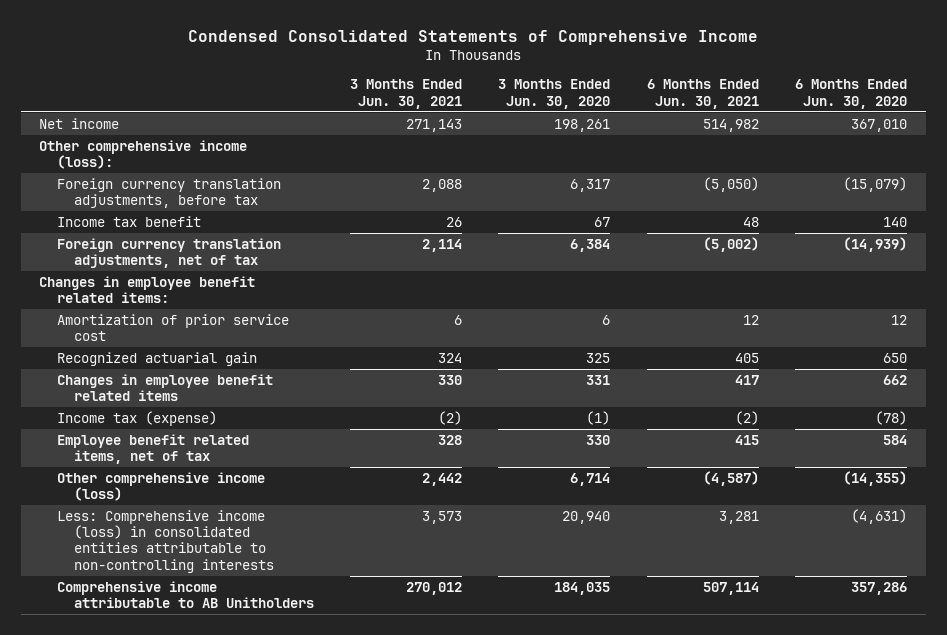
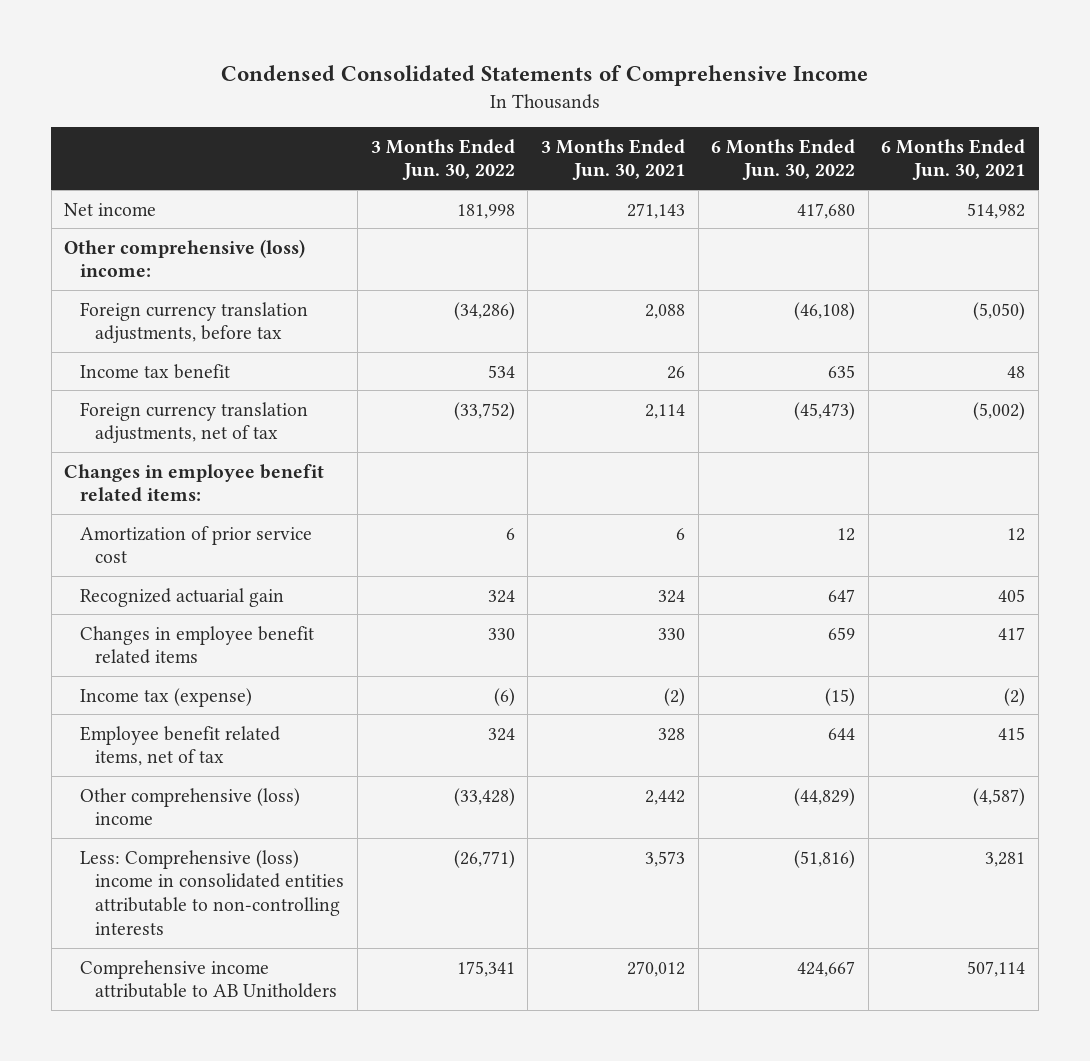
[498,79,611,109] 3 Months Ended Jun. 30, 2020 -> none
[795,79,908,109] 6 Months Ended Jun. 30, 2020 -> none
none -> [370,138,515,181] 3 Months Ended Jun. 30, 2022
none -> [711,138,856,181] 6 Months Ended Jun. 30, 2022
[39,139,248,170] Other comprehensive income (loss): -> [64,238,306,278] Other comprehensive (loss) income:
[56,471,265,502] Other comprehensive income (loss) -> [79,787,300,826] Other comprehensive (loss) income
[56,509,274,573] Less: Comprehensive income (loss) in consolidated entities attributable to non-controlling interests -> [79,849,345,936] Less: Comprehensive (loss) income in consolidated entities attributable to non-controlling interests

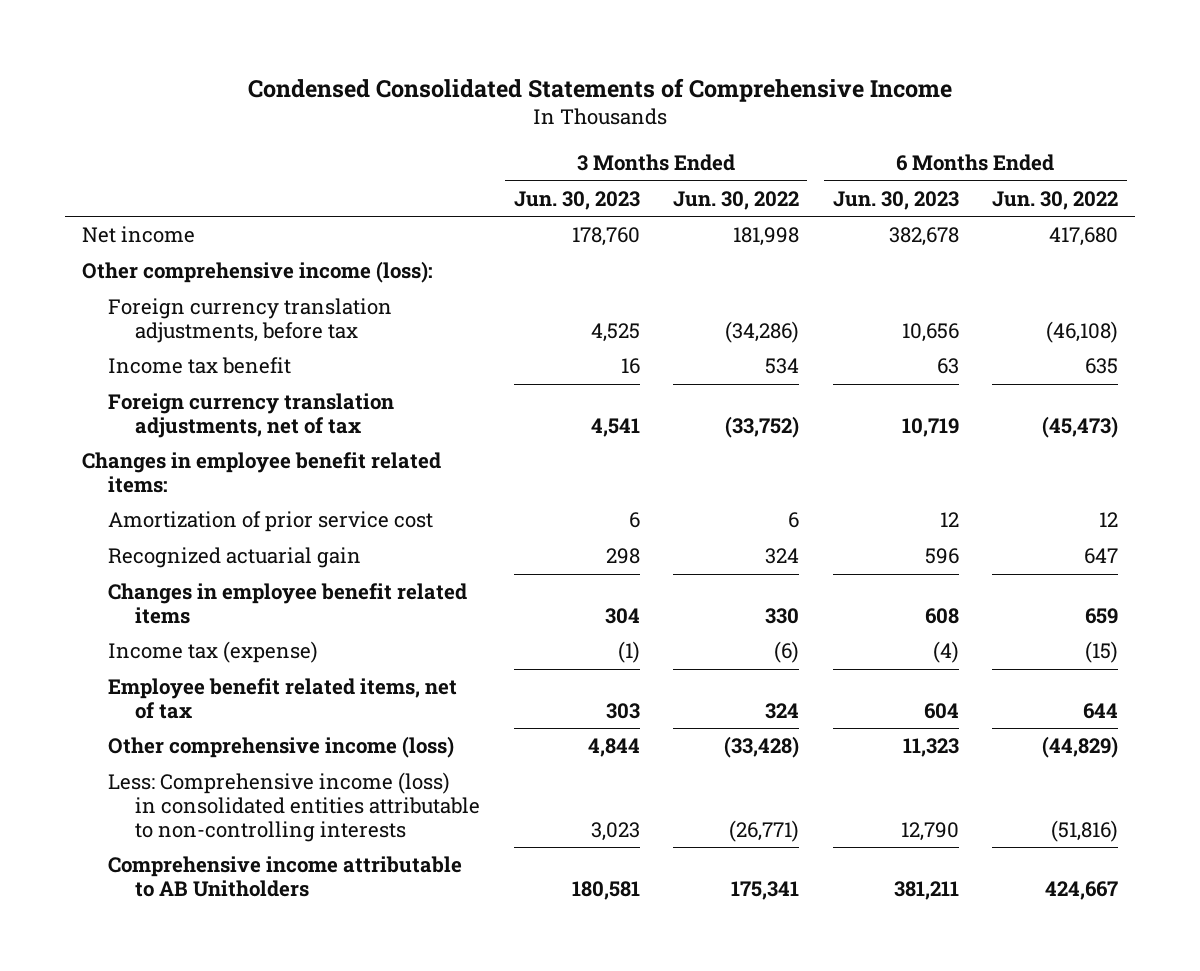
[540,138,685,181] 3 Months Ended Jun. 30, 2021 -> none
[881,138,1026,181] 6 Months Ended Jun. 30, 2021 -> none
none -> [513,190,640,210] Jun. 30, 2023
none -> [832,190,959,210] Jun. 30, 2023
[64,238,306,278] Other comprehensive (loss) income: -> [81,261,433,284] Other comprehensive income (loss):
[79,787,300,826] Other comprehensive (loss) income -> [108,736,455,759] Other comprehensive income (loss)
[79,849,345,936] Less: Comprehensive (loss) income in consolidated entities attributable to non-controlling interests -> [108,772,480,842] Less: Comprehensive income (loss) in consolidated entities attributable to non-controlling interests

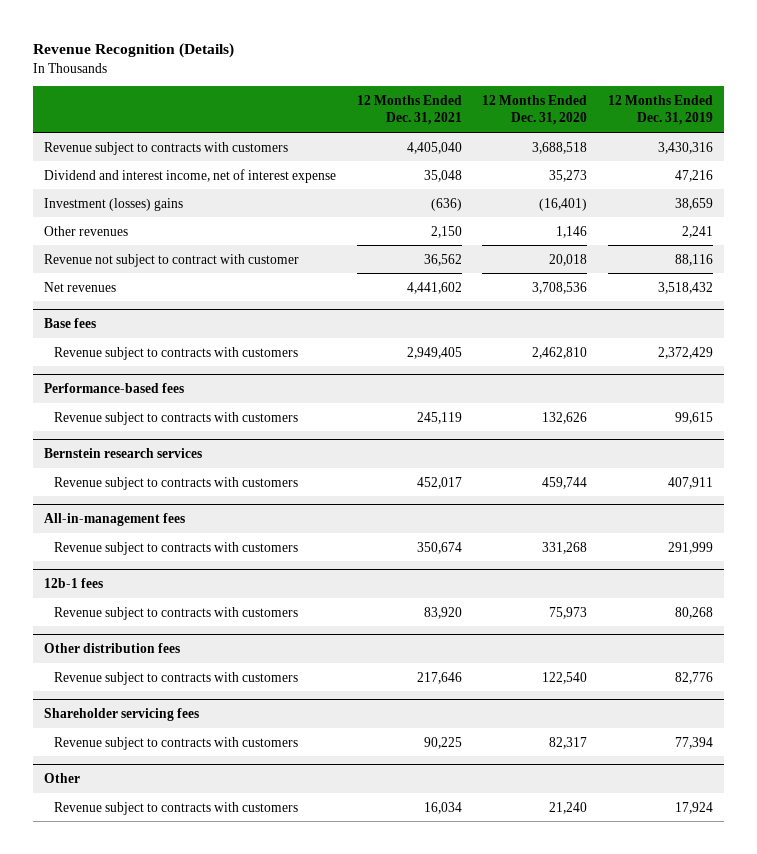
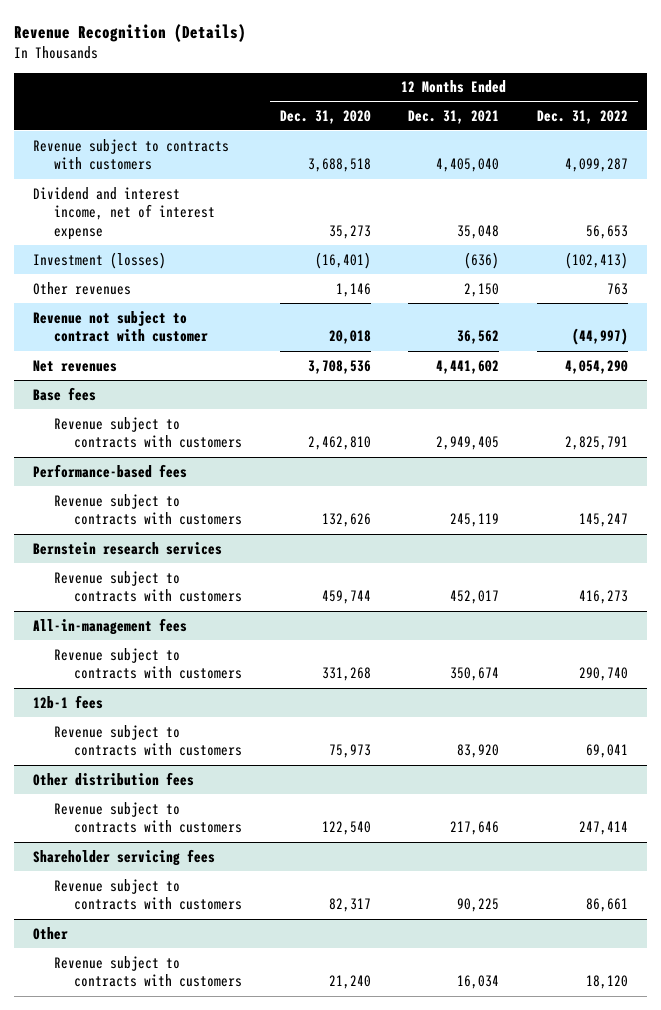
[608,94,714,126] 12 Months Ended Dec. 31, 2019 -> none
none -> [537,109,629,124] Dec. 31, 2022
[43,197,183,211] Investment (losses) gains -> [33,251,167,269] Investment (losses)

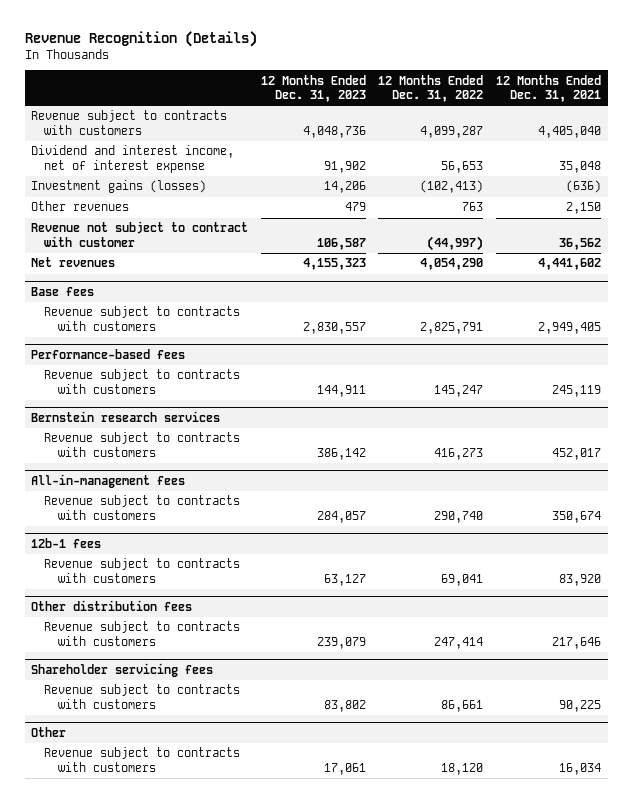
[279,109,371,124] Dec. 31, 2020 -> none
none -> [260,74,366,102] 12 Months Ended Dec. 31, 2023
[33,251,167,269] Investment (losses) -> [30,180,206,194] Investment gains (losses)

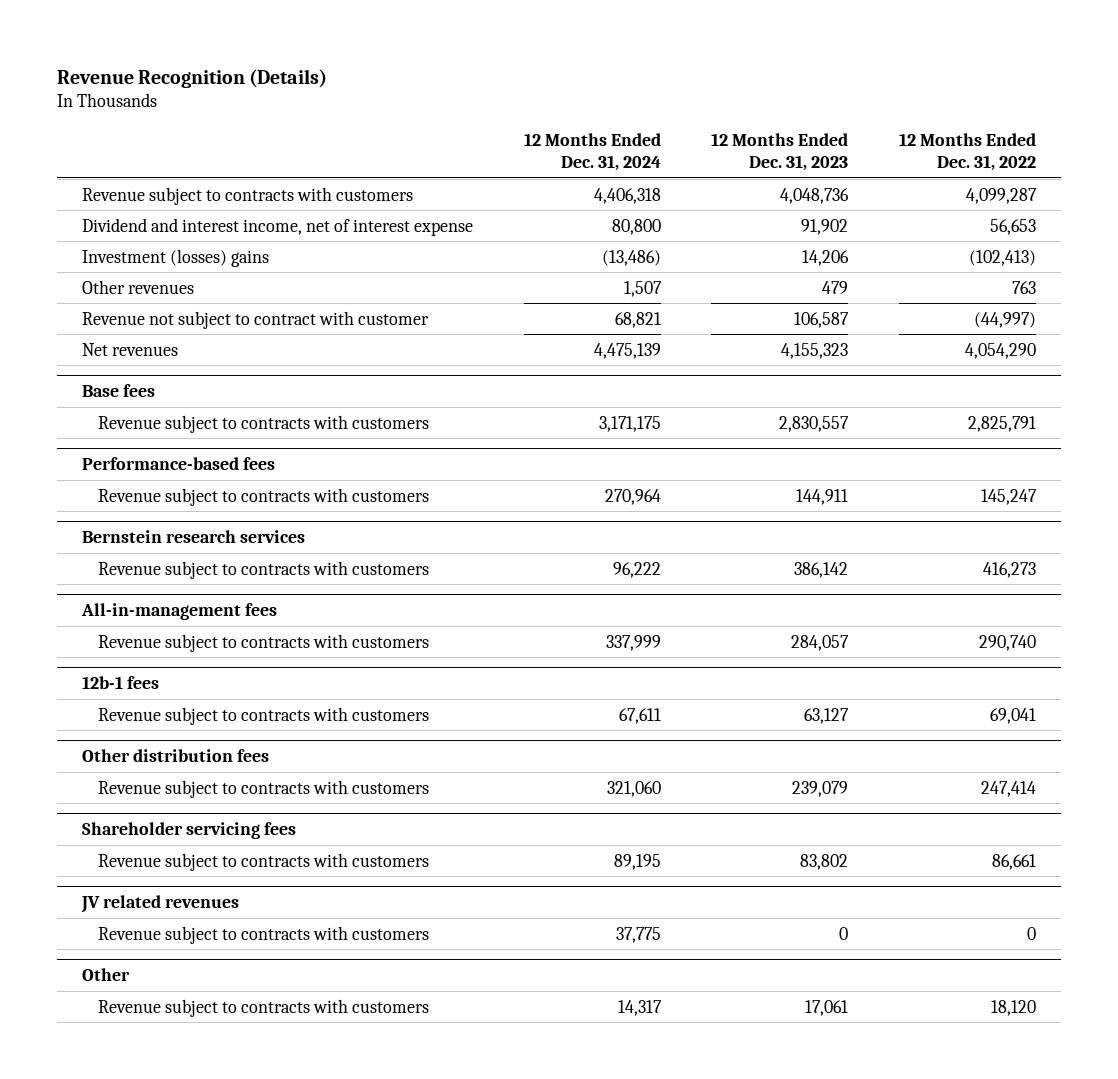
[496,74,602,102] 12 Months Ended Dec. 31, 2021 -> none
none -> [523,133,661,171] 12 Months Ended Dec. 31, 2024
[30,180,206,194] Investment gains (losses) -> [81,248,269,267] Investment (losses) gains
none -> [80,895,239,914] JV related revenues
none -> [97,925,429,944] Revenue subject to contracts with customers

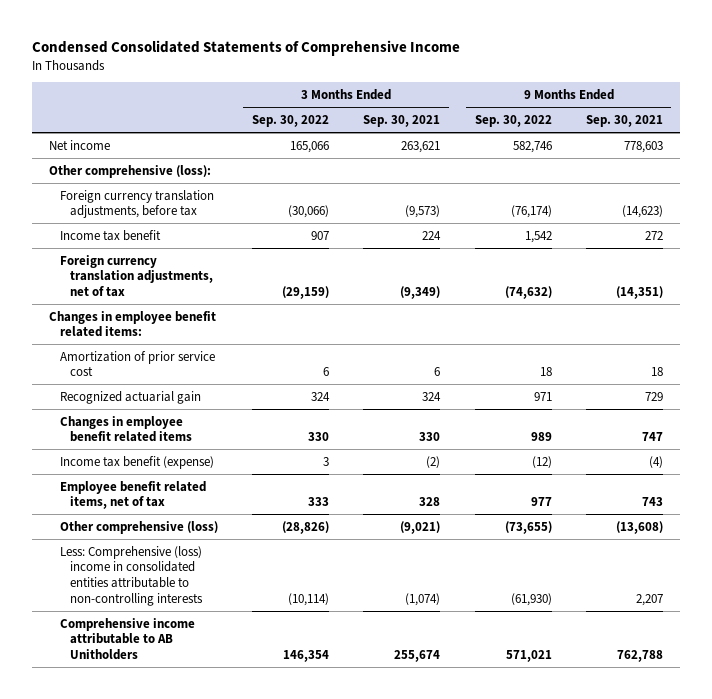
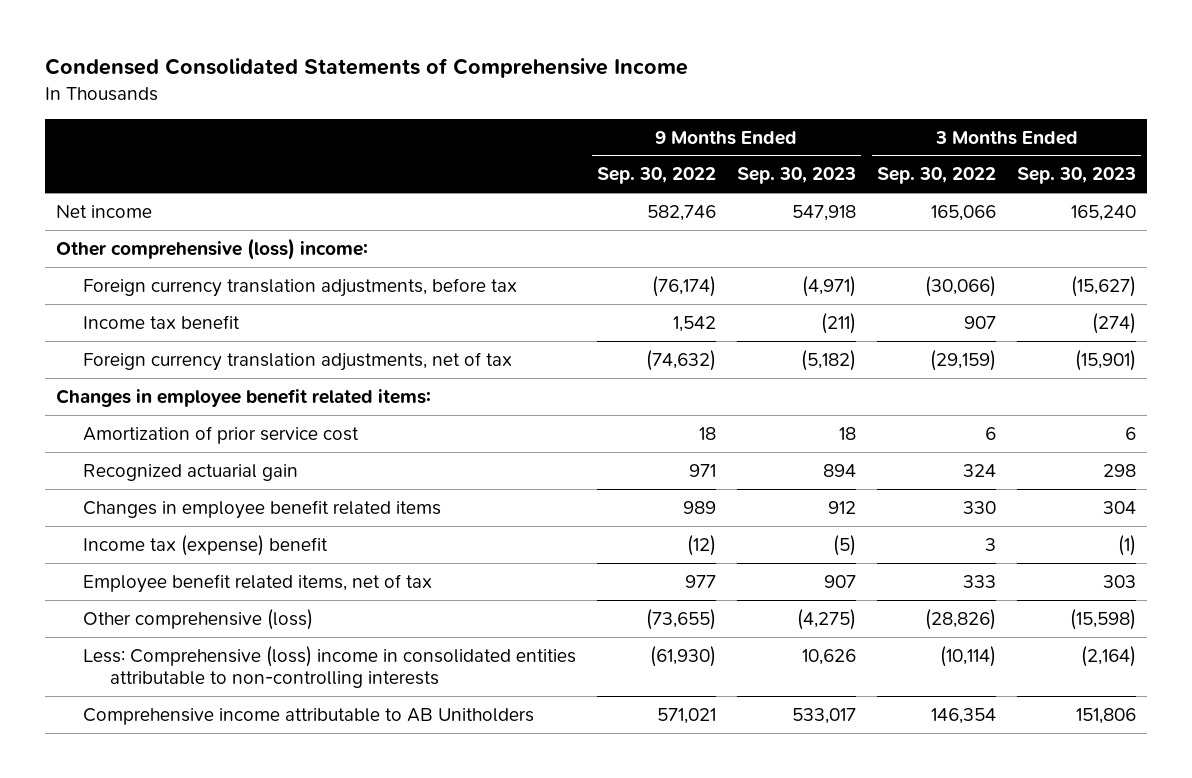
[363,114,441,127] Sep. 30, 2021 -> none
[585,114,663,127] Sep. 30, 2021 -> none
none -> [736,167,856,185] Sep. 30, 2023
none -> [1017,167,1137,185] Sep. 30, 2023
[49,164,212,178] Other comprehensive (loss): -> [55,237,368,260] Other comprehensive (loss) income:
[59,455,214,469] Income tax benefit (expense) -> [82,534,328,556] Income tax (expense) benefit

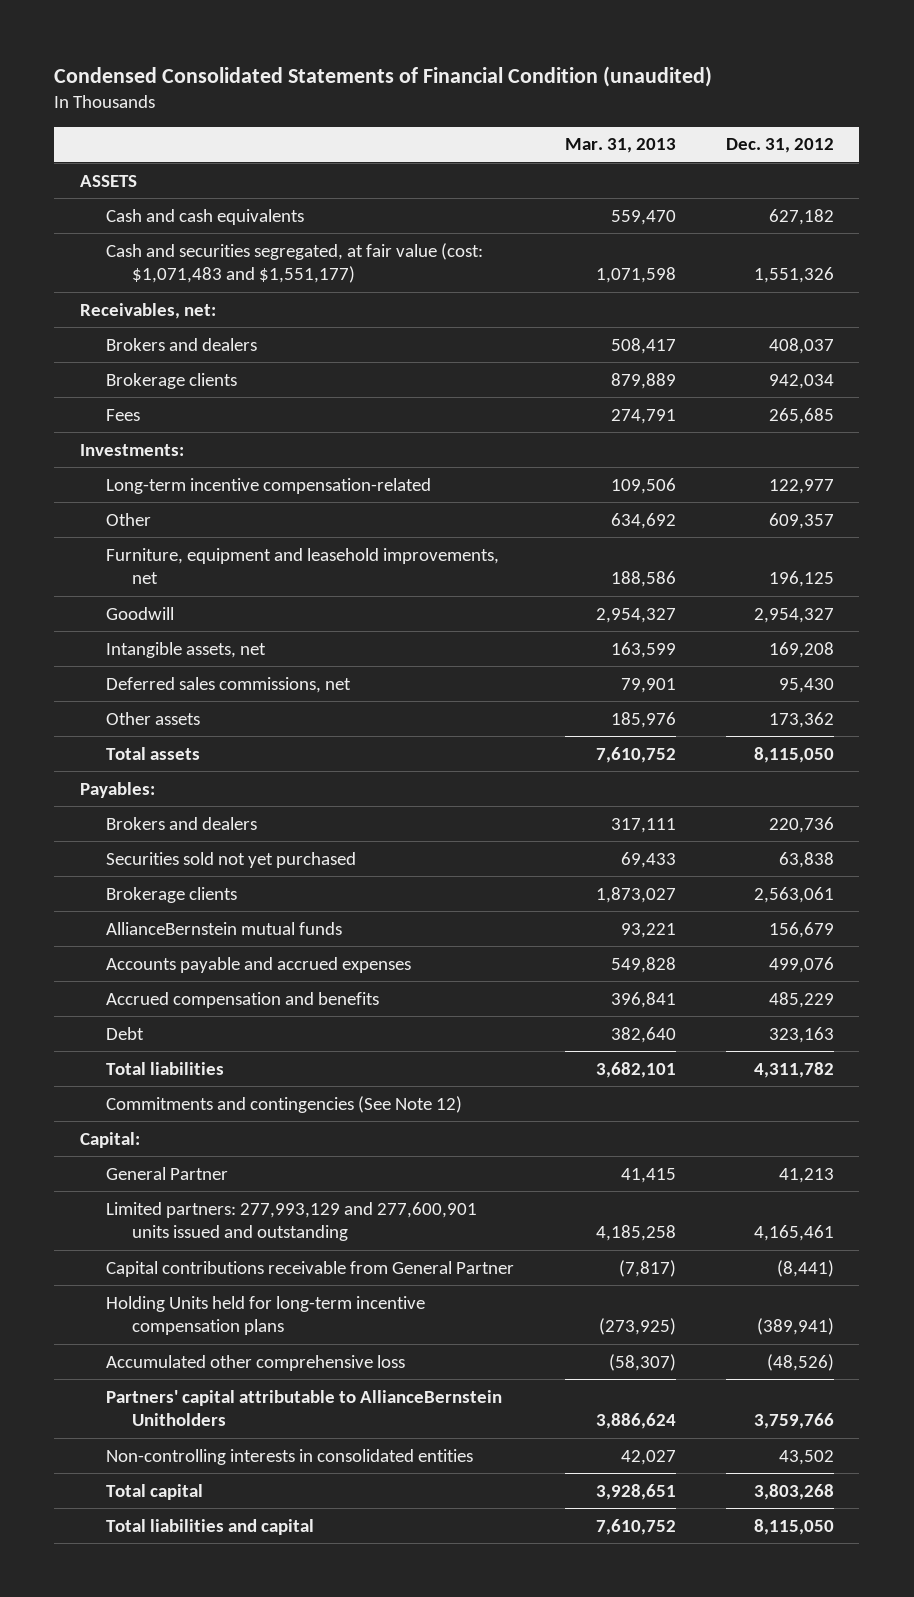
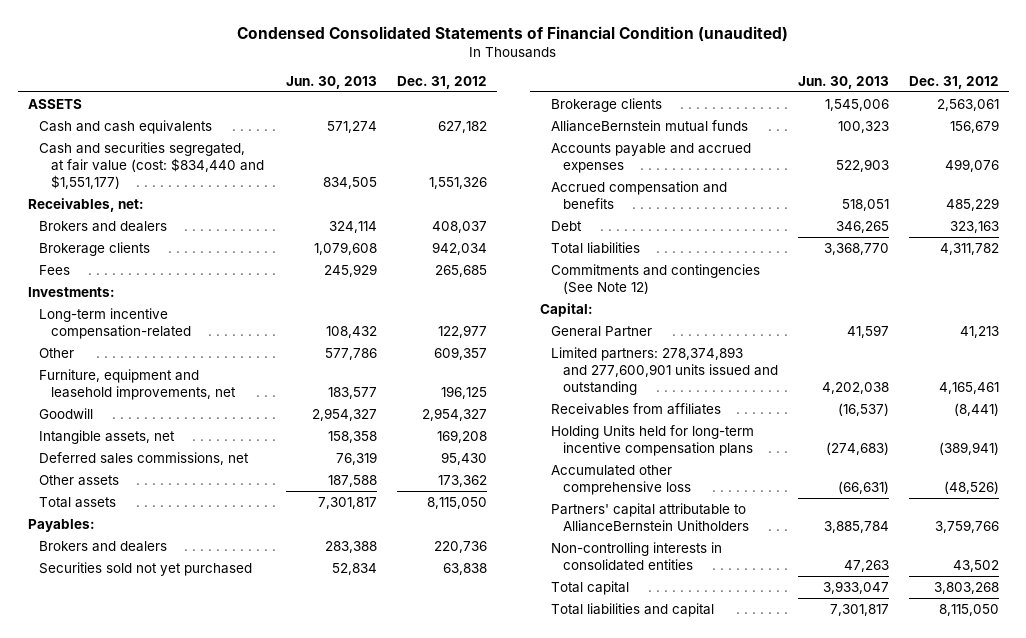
[564,138,676,154] Mar. 31, 2013 -> none
none -> [285,75,377,89] Jun. 30, 2013
[106,242,484,284] Cash and securities segregated, at fair value (cost: $1,071,483 and $1,551,177) -> [39,141,264,189] Cash and securities segregated, at fair value (cost: $834,440 and $1,551,177)
[106,1201,478,1242] Limited partners: 277,993,129 and 277,600,901 units issued and outstanding -> [551,346,778,395] Limited partners: 278,374,893 and 277,600,901 units issued and outstanding
[106,1260,515,1277] Capital contributions receivable from General Partner -> [551,402,722,415] Receivables from affiliates

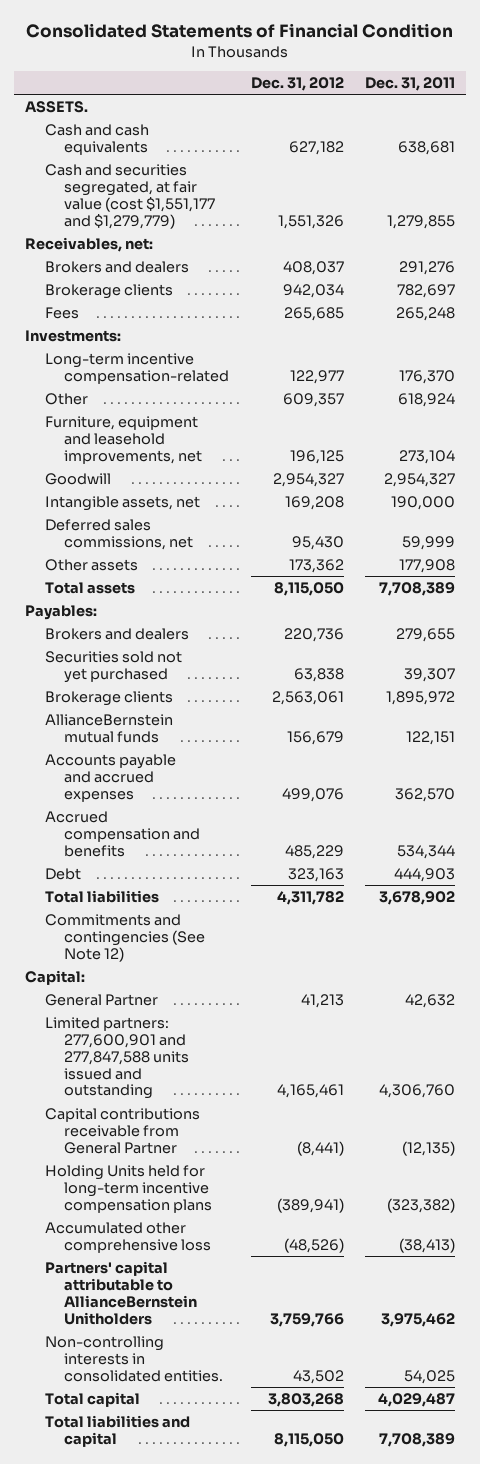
[237,25,789,42] Condensed Consolidated Statements of Financial Condition (unaudited) -> [25,23,453,39] Consolidated Statements of Financial Condition
[285,75,377,89] Jun. 30, 2013 -> none
none -> [364,77,455,92] Dec. 31, 2011
[27,98,82,109] ASSETS -> [24,100,88,113] ASSETS.
[39,141,264,189] Cash and securities segregated, at fair value (cost: $834,440 and $1,551,177) -> [44,163,216,229] Cash and securities segregated, at fair value (cost $1,551,177 and $1,279,779)
[551,346,778,395] Limited partners: 278,374,893 and 277,600,901 units issued and outstanding -> [44,1016,190,1100] Limited partners: 277,600,901 and 277,847,588 units issued and outstanding
[551,402,722,415] Receivables from affiliates -> [44,1107,200,1154] Capital contributions receivable from General Partner
[551,541,723,571] Non-controlling interests in consolidated entities -> [44,1335,224,1382] Non-controlling interests in consolidated entities.

